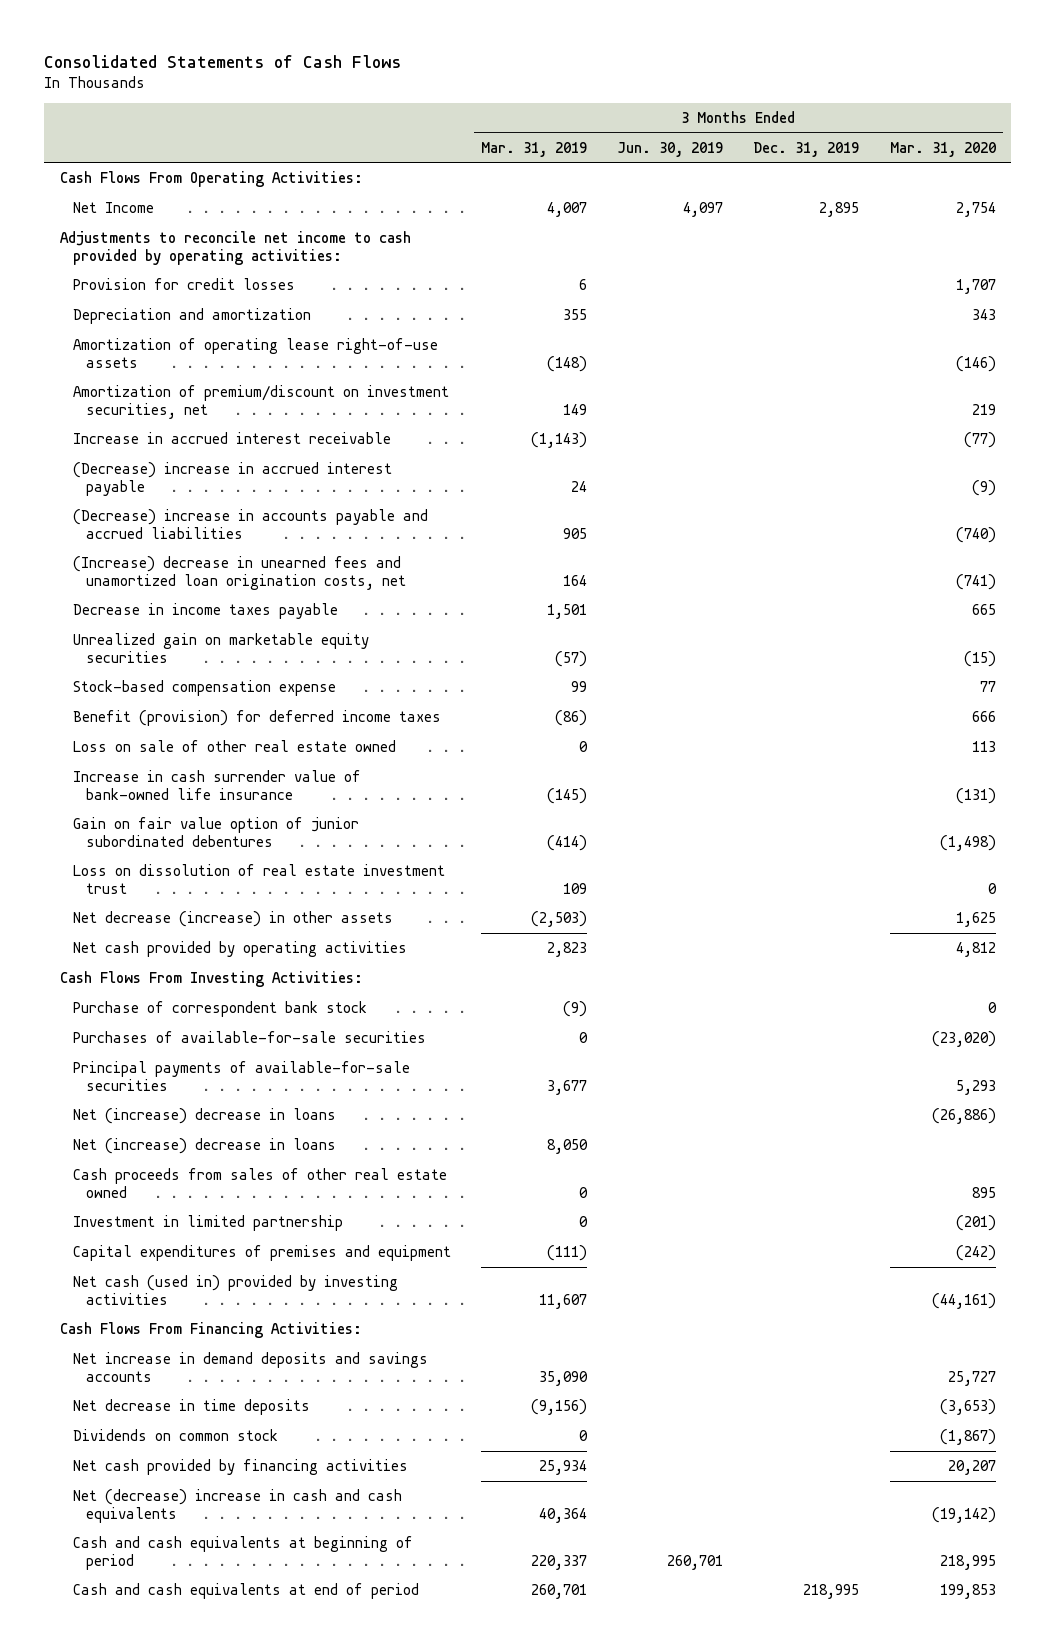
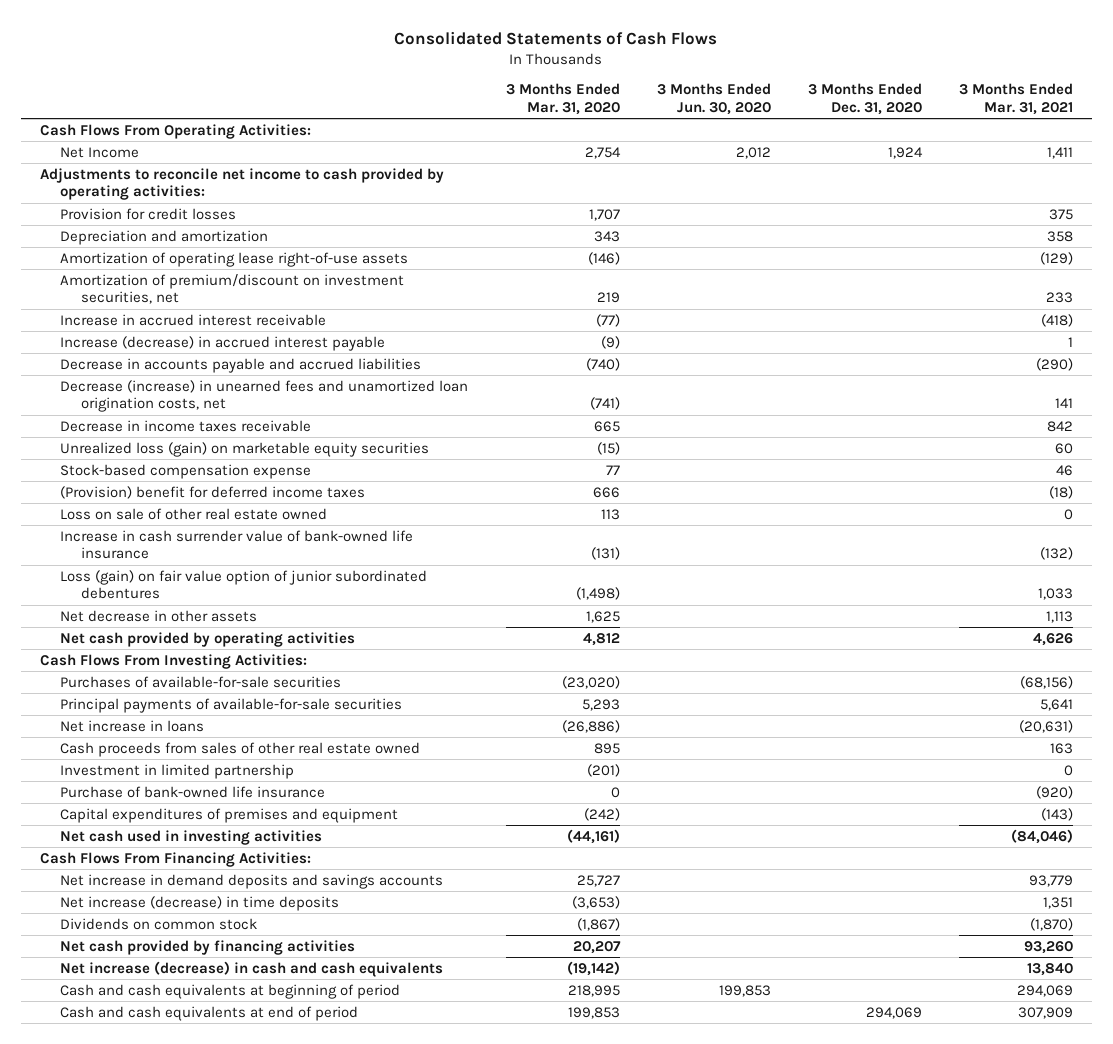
[481,141,588,157] Mar. 31, 2019 -> none
[617,141,724,157] Jun. 30, 2019 -> none
[753,141,860,157] Dec. 31, 2019 -> none
none -> [656,83,771,116] 3 Months Ended Jun. 30, 2020
none -> [807,83,922,116] 3 Months Ended Dec. 31, 2020
none -> [959,83,1074,116] 3 Months Ended Mar. 31, 2021
[73,462,393,496] (Decrease) increase in accrued interest payable -> [60,335,386,351] Increase (decrease) in accrued interest payable
[73,509,429,539] (Decrease) increase in accounts payable and accrued liabilities -> [60,357,422,373] Decrease in accounts payable and accrued liabilities
[73,556,407,590] (Increase) decrease in unearned fees and unamortized loan origination costs, net -> [60,379,469,413] Decrease (increase) in unearned fees and unamortized loan origination costs, net
[73,603,339,620] Decrease in income taxes payable -> [60,419,312,432] Decrease in income taxes receivable
[73,633,370,663] Unrealized gain on marketable equity securities -> [60,441,430,457] Unrealized loss (gain) on marketable equity securities
[73,710,442,727] Benefit (provision) for deferred income taxes -> [60,485,366,499] (Provision) benefit for deferred income taxes
[73,864,446,894] Loss on dissolution of real estate investment trust -> none
[73,817,360,847] Gain on fair value option of junior subordinated debentures -> [60,569,428,600] Loss (gain) on fair value option of junior subordinated debentures
[73,911,394,928] Net decrease (increase) in other assets -> [60,609,258,622] Net decrease in other assets
[73,1001,368,1018] Purchase of correspondent bank stock -> none
[73,1138,337,1155] Net (increase) decrease in loans -> none
[73,1108,337,1125] Net (increase) decrease in loans -> [60,719,205,732] Net increase in loans
none -> [60,785,326,798] Purchase of bank-owned life insurance
[73,1275,399,1305] Net cash (used in) provided by investing activities -> [60,829,323,845] Net cash used in investing activities
[73,1399,311,1416] Net decrease in time deposits -> [60,895,340,911] Net increase (decrease) in time deposits
[73,1489,403,1523] Net (decrease) increase in cash and cash equivalents -> [60,960,444,977] Net increase (decrease) in cash and cash equivalents

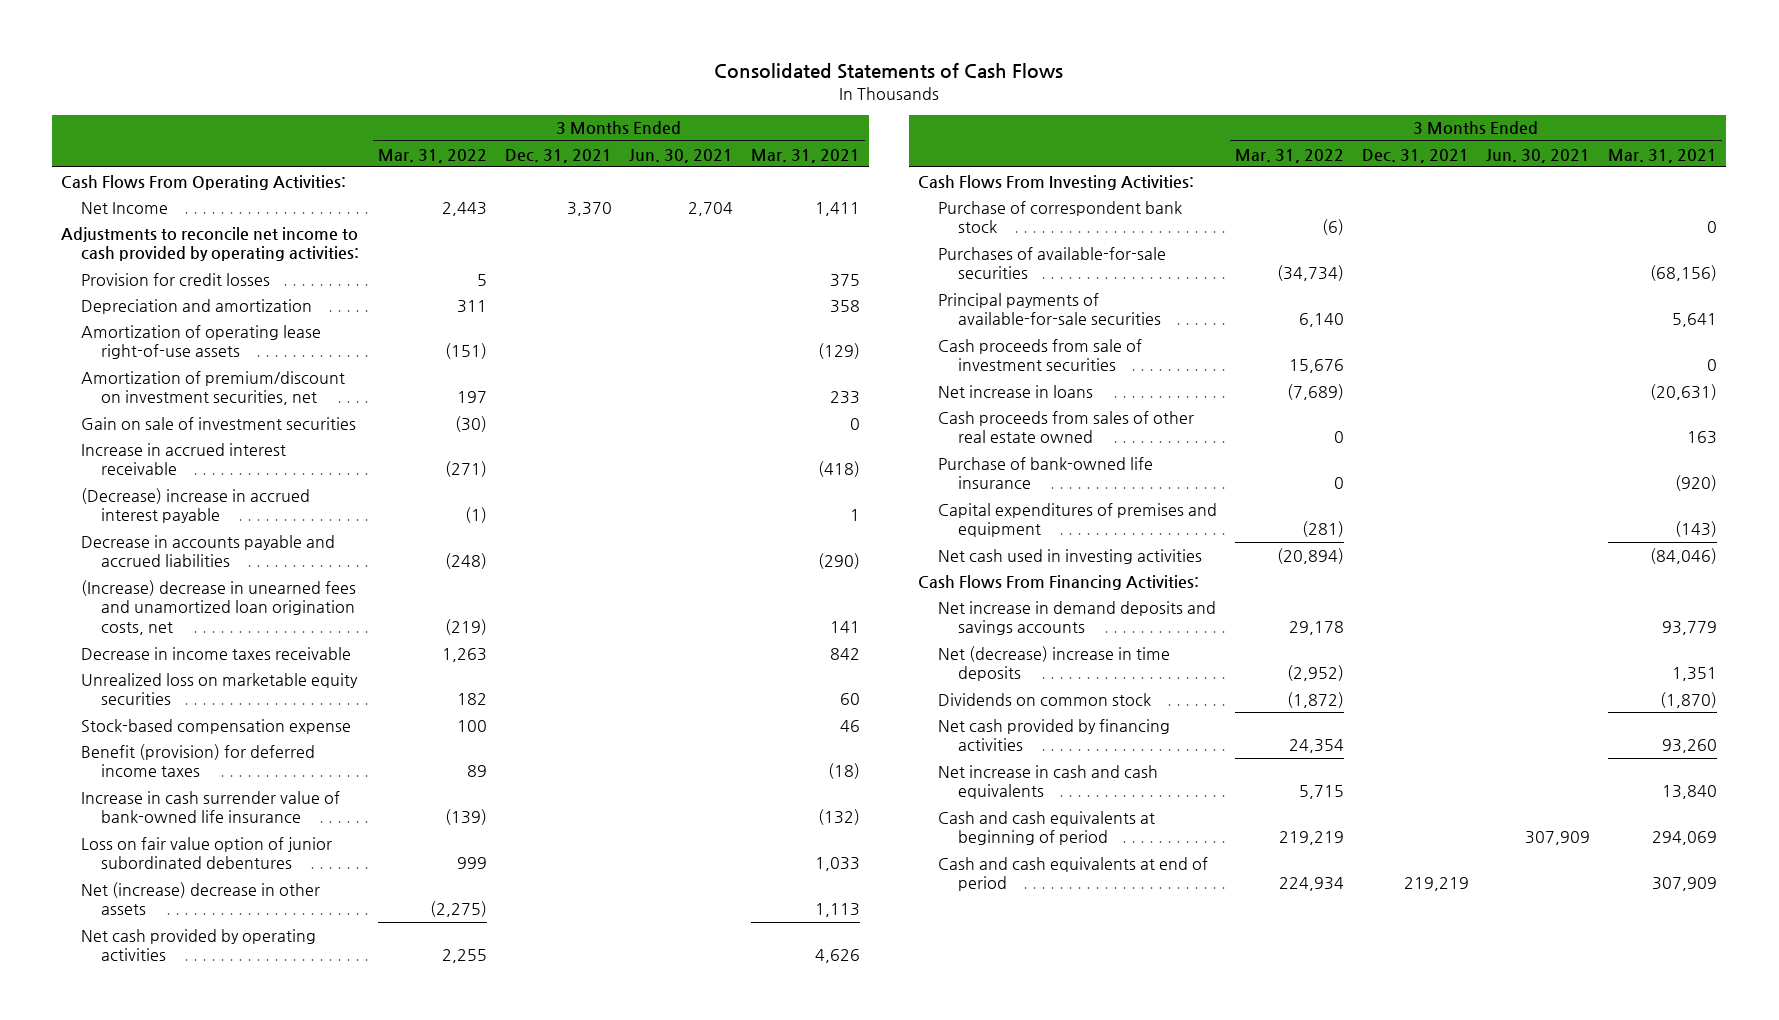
[505,83,620,116] 3 Months Ended Mar. 31, 2020 -> none
[656,83,771,116] 3 Months Ended Jun. 30, 2020 -> none
[807,83,922,116] 3 Months Ended Dec. 31, 2020 -> none
none -> [377,148,487,163] Mar. 31, 2022
none -> [504,148,612,163] Dec. 31, 2021
none -> [629,148,734,163] Jun. 30, 2021
none -> [80,416,356,430] Gain on sale of investment securities
[60,335,386,351] Increase (decrease) in accrued interest payable -> [80,487,310,524] (Decrease) increase in accrued interest payable
[60,379,469,413] Decrease (increase) in unearned fees and unamortized loan origination costs, net -> [80,579,356,636] (Increase) decrease in unearned fees and unamortized loan origination costs, net
[60,441,430,457] Unrealized loss (gain) on marketable equity securities -> [80,672,358,706] Unrealized loss on marketable equity securities
[60,507,328,520] Loss on sale of other real estate owned -> none
[60,485,366,499] (Provision) benefit for deferred income taxes -> [80,743,315,778] Benefit (provision) for deferred income taxes
[60,569,428,600] Loss (gain) on fair value option of junior subordinated debentures -> [80,836,332,870] Loss on fair value option of junior subordinated debentures
[60,609,258,622] Net decrease in other assets -> [80,881,320,916] Net (increase) decrease in other assets
none -> [937,200,1182,234] Purchase of correspondent bank stock
none -> [937,338,1142,372] Cash proceeds from sale of investment securities
[60,763,295,779] Investment in limited partnership -> none
[60,895,340,911] Net increase (decrease) in time deposits -> [937,645,1170,682] Net (decrease) increase in time deposits
[60,960,444,977] Net increase (decrease) in cash and cash equivalents -> [937,764,1158,800] Net increase in cash and cash equivalents

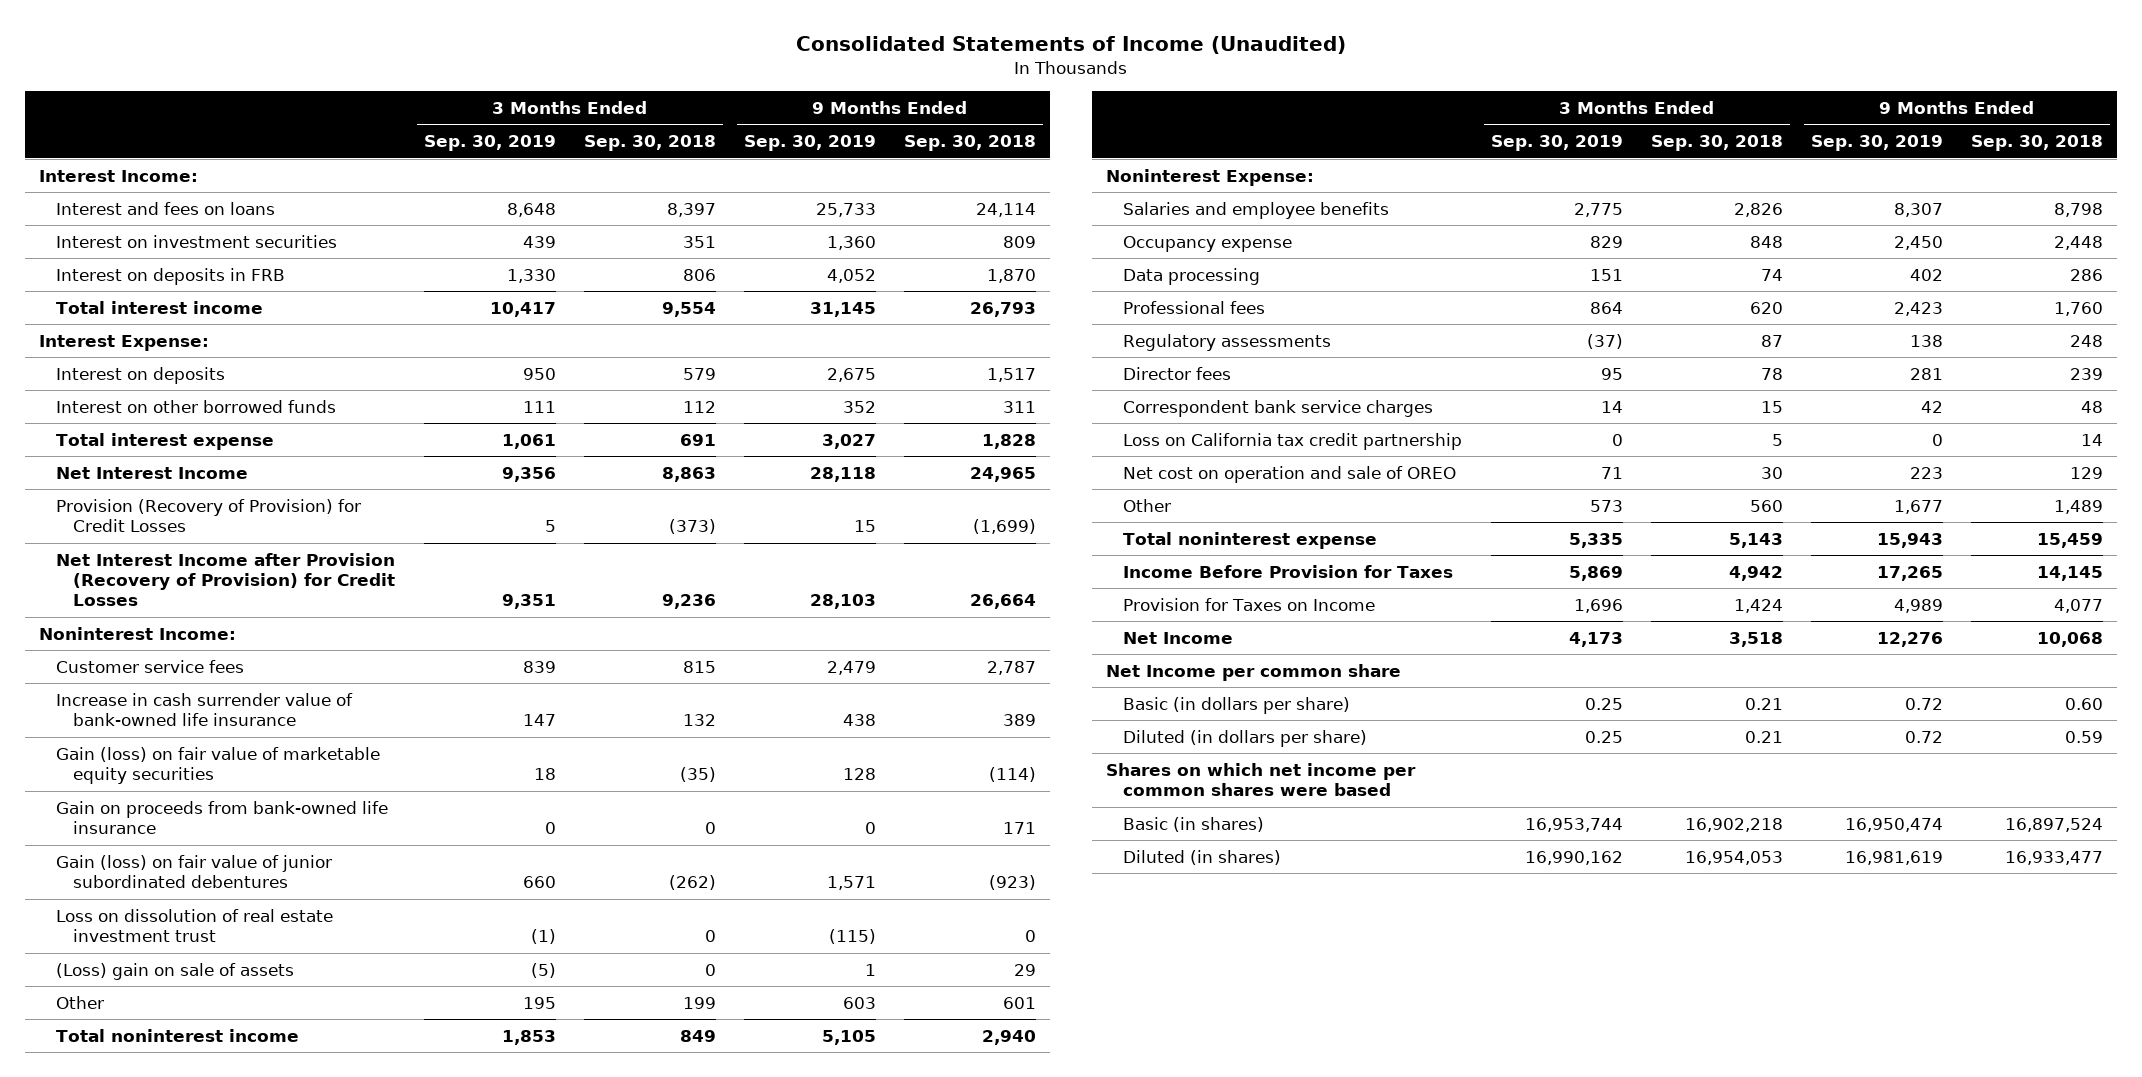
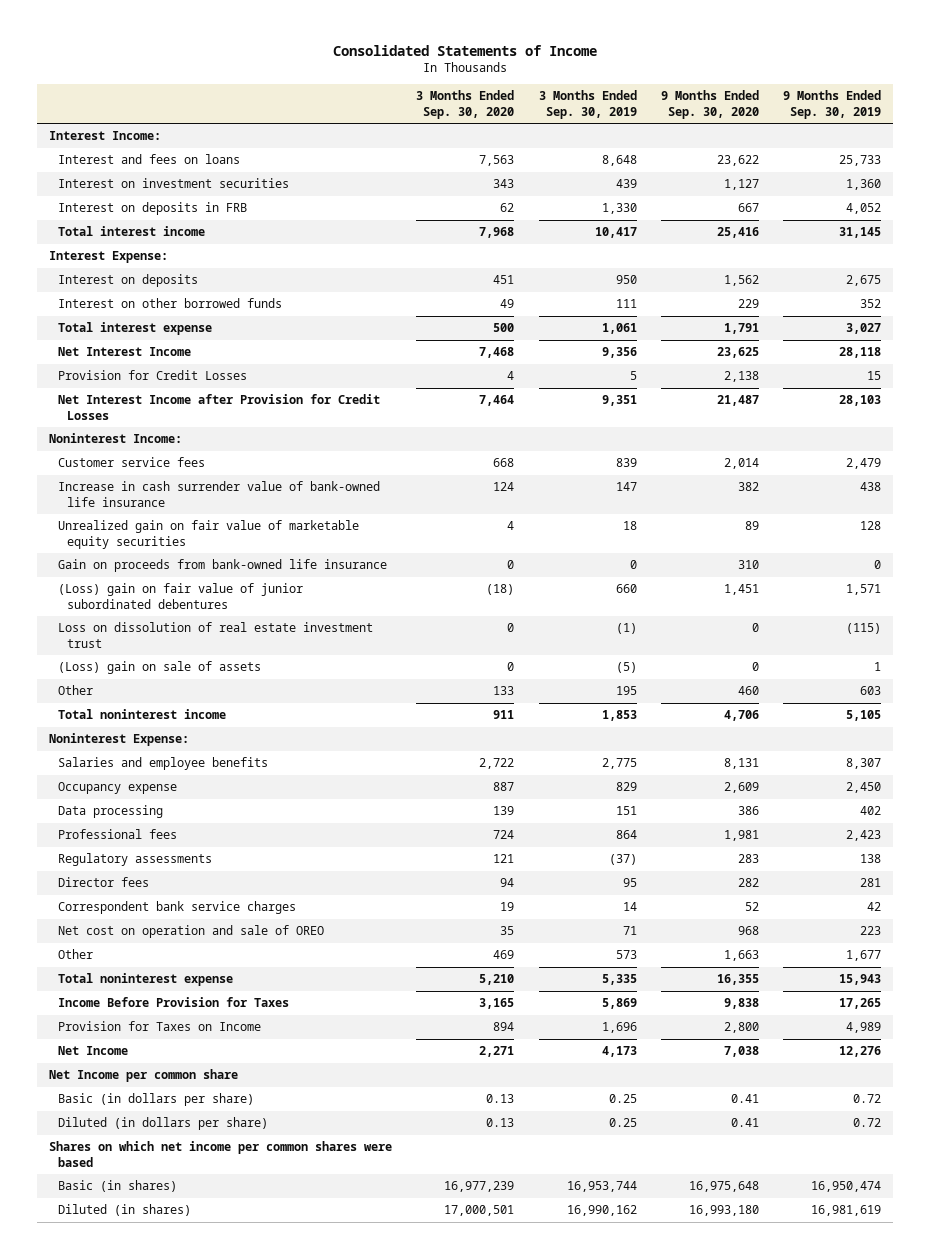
[795,36,1346,55] Consolidated Statements of Income (Unaudited) -> [333,44,598,56] Consolidated Statements of Income
[583,135,716,152] Sep. 30, 2018 -> none
[903,135,1036,152] Sep. 30, 2018 -> none
none -> [416,90,515,119] 3 Months Ended Sep. 30, 2020
none -> [660,90,759,119] 9 Months Ended Sep. 30, 2020
[56,498,362,533] Provision (Recovery of Provision) for Credit Losses -> [57,370,247,381] Provision for Credit Losses
[56,552,396,607] Net Interest Income after Provision (Recovery of Provision) for Credit Losses -> [57,394,380,420] Net Interest Income after Provision for Credit Losses
[56,746,381,785] Gain (loss) on fair value of marketable equity securities -> [57,520,359,549] Unrealized gain on fair value of marketable equity securities
[56,854,333,889] Gain (loss) on fair value of junior subordinated debentures -> [57,583,303,609] (Loss) gain on fair value of junior subordinated debentures
[1123,432,1463,450] Loss on California tax credit partnership -> none

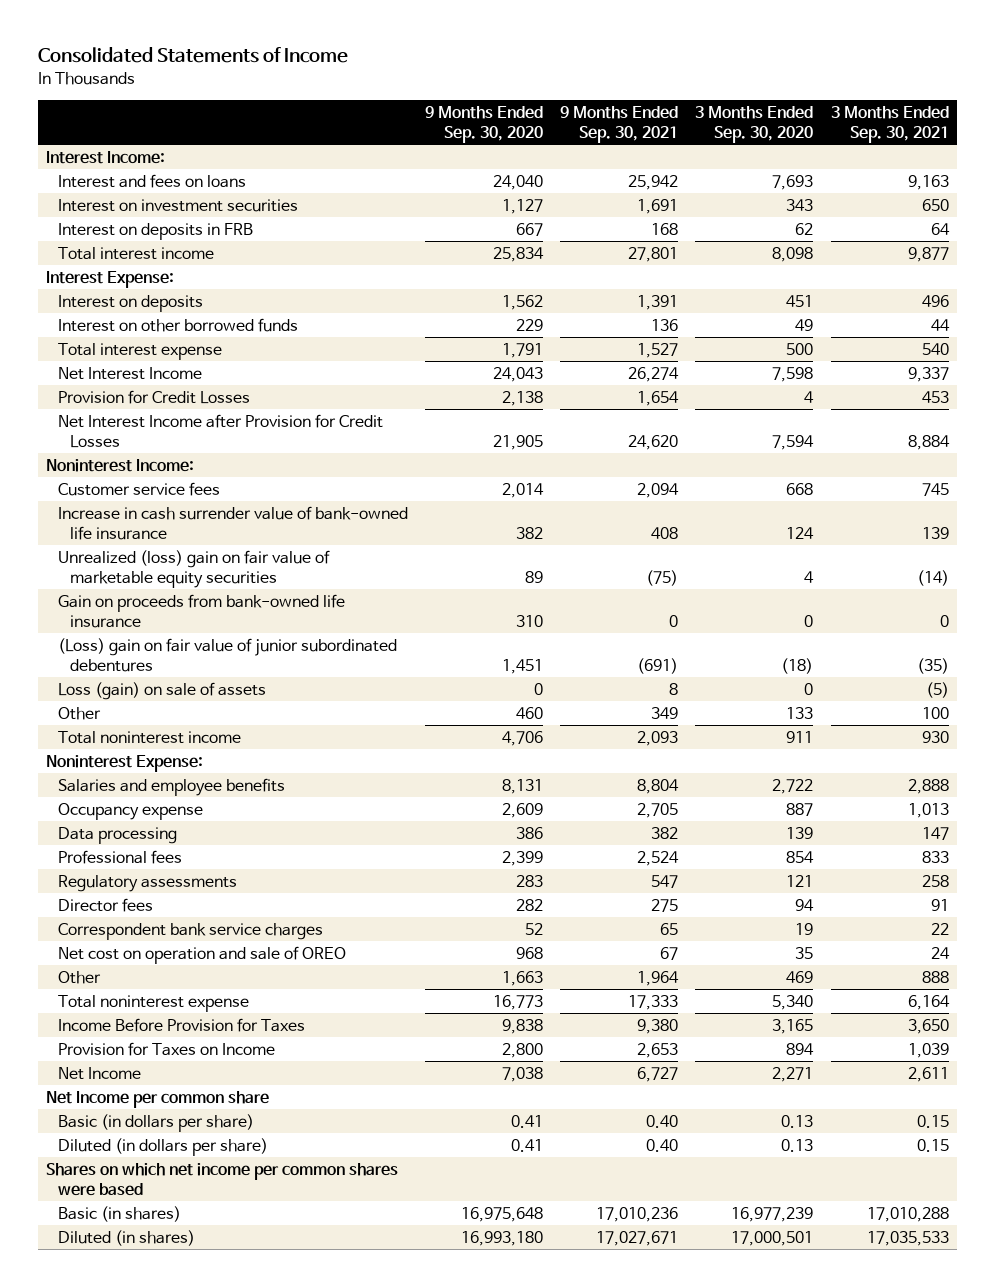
[538,90,637,119] 3 Months Ended Sep. 30, 2019 -> none
[783,90,882,119] 9 Months Ended Sep. 30, 2019 -> none
none -> [560,105,679,143] 9 Months Ended Sep. 30, 2021
none -> [830,105,949,143] 3 Months Ended Sep. 30, 2021
[479,155,515,167] 7,563 -> [772,174,814,190] 7,693
[716,155,759,167] 23,622 -> [493,174,544,190] 24,040
[479,227,515,239] 7,968 -> [772,246,814,262] 8,098
[716,227,759,239] 25,416 -> [493,246,545,262] 25,834
[479,347,515,359] 7,468 -> [772,366,814,382] 7,598
[716,347,759,359] 23,625 -> [493,366,544,382] 24,043
[479,395,515,407] 7,464 -> [772,434,815,450] 7,594
[716,395,759,407] 21,487 -> [493,434,544,450] 21,905
[57,520,359,549] Unrealized gain on fair value of marketable equity securities -> [57,549,330,588] Unrealized (loss) gain on fair value of marketable equity securities
[57,622,373,648] Loss on dissolution of real estate investment trust -> none
[57,661,261,675] (Loss) gain on sale of assets -> [57,681,266,700] Loss (gain) on sale of assets
[493,830,515,840] 724 -> [786,850,815,863] 854
[723,830,759,842] 1,981 -> [502,850,544,866] 2,399
[479,974,515,986] 5,210 -> [772,994,814,1010] 5,340
[716,974,759,986] 16,355 -> [493,994,544,1010] 16,773

